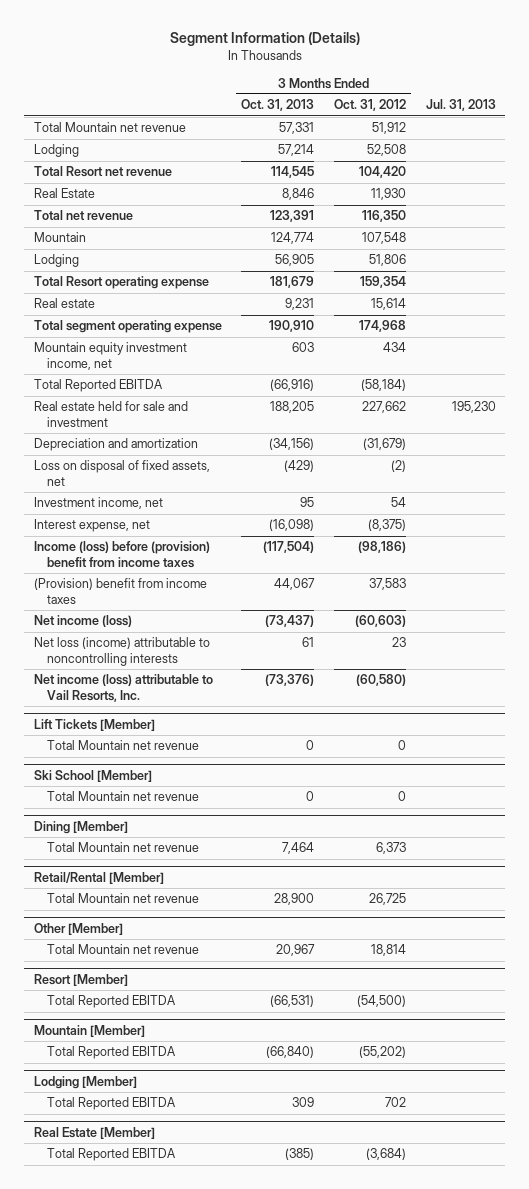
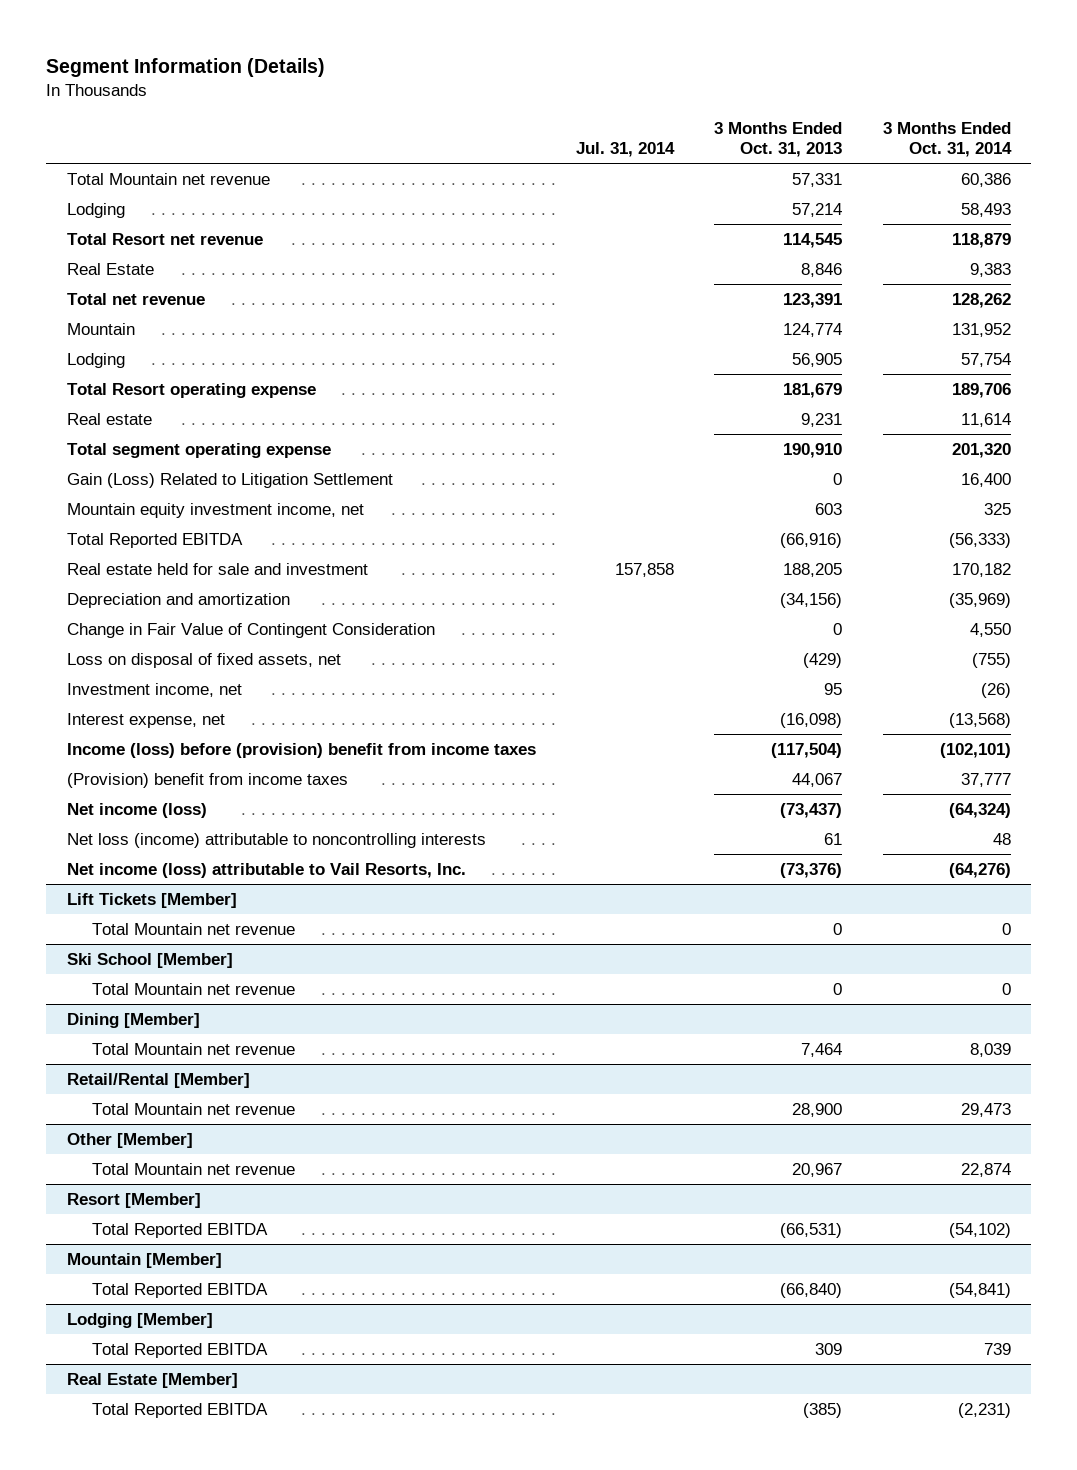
[333,99,406,112] Oct. 31, 2012 -> none
[425,99,496,112] Jul. 31, 2013 -> none
none -> [576,142,676,158] Jul. 31, 2014
none -> [882,121,1012,158] 3 Months Ended Oct. 31, 2014
none -> [66,472,393,488] Gain (Loss) Related to Litigation Settlement
none -> [66,622,435,638] Change in Fair Value of Contingent Consideration

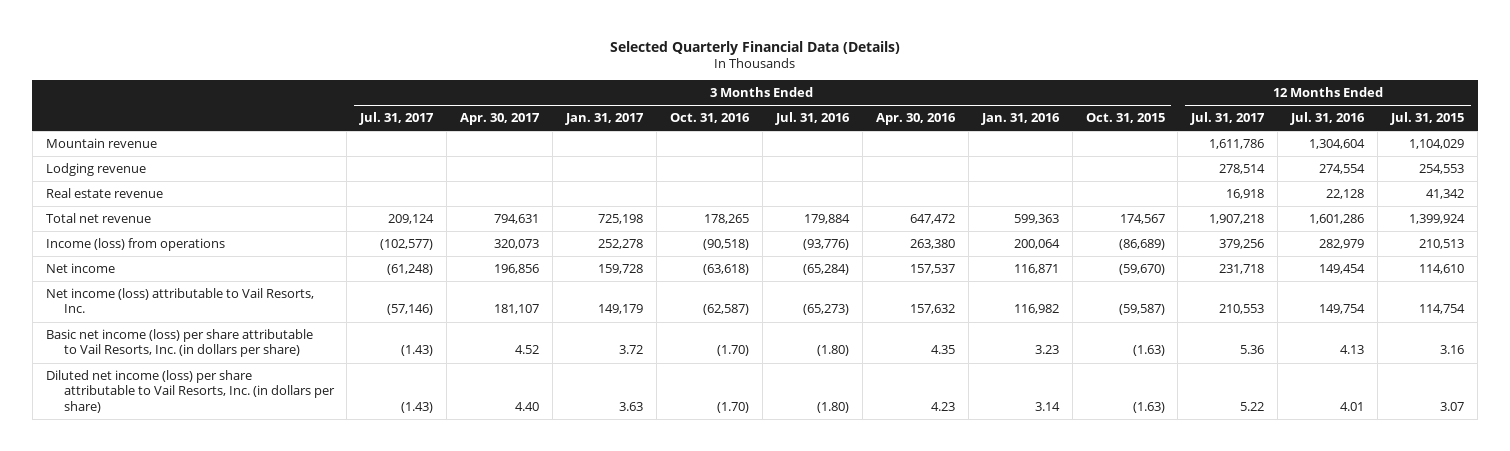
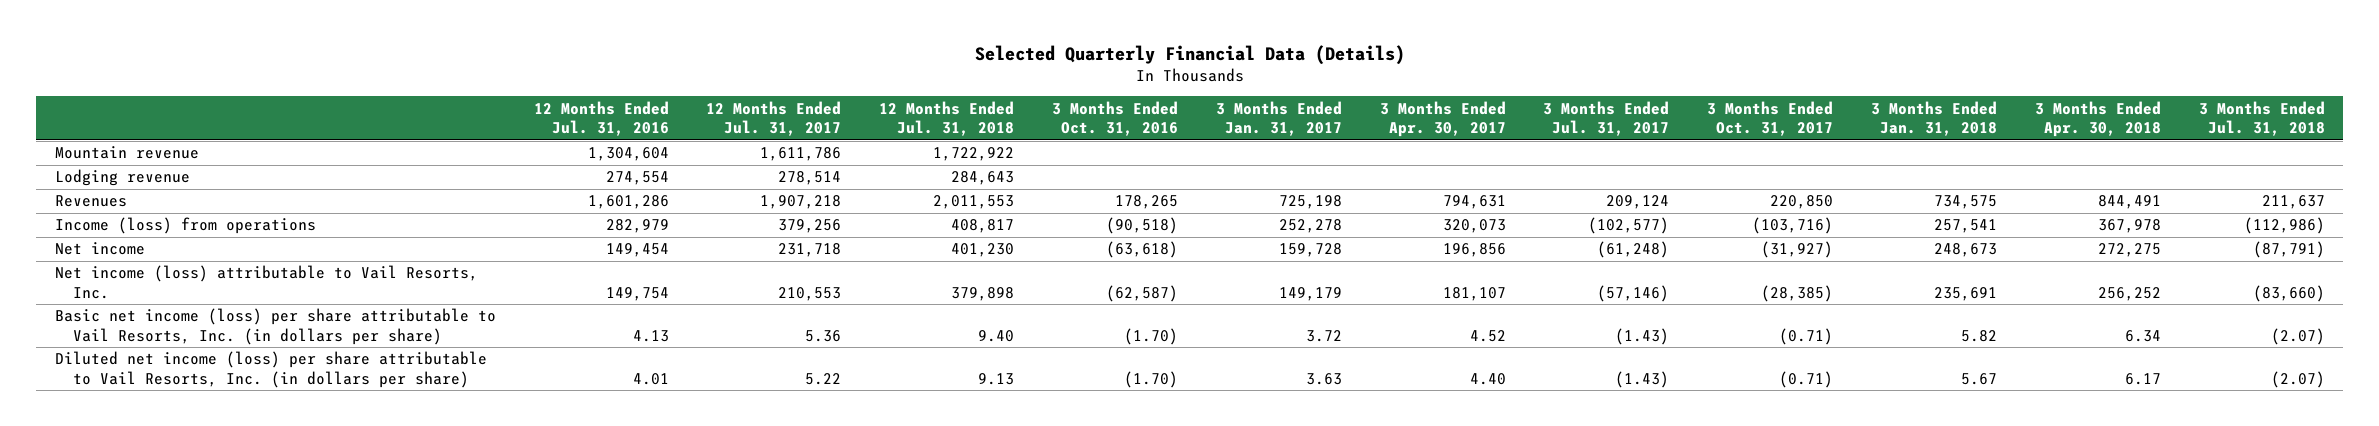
[774,112,850,126] Jul. 31, 2016 -> none
[875,113,956,126] Apr. 30, 2016 -> none
[980,113,1060,126] Jan. 31, 2016 -> none
[1085,113,1165,124] Oct. 31, 2015 -> none
[1390,112,1465,126] Jul. 31, 2015 -> none
none -> [879,100,1015,137] 12 Months Ended Jul. 31, 2018
none -> [1707,100,1834,137] 3 Months Ended Oct. 31, 2017
none -> [1870,100,1997,137] 3 Months Ended Jan. 31, 2018
none -> [2034,100,2161,138] 3 Months Ended Apr. 30, 2018
none -> [2198,100,2325,137] 3 Months Ended Jul. 31, 2018
[45,187,163,198] Real estate revenue -> none
[45,212,151,223] Total net revenue -> [54,195,127,208] Revenues

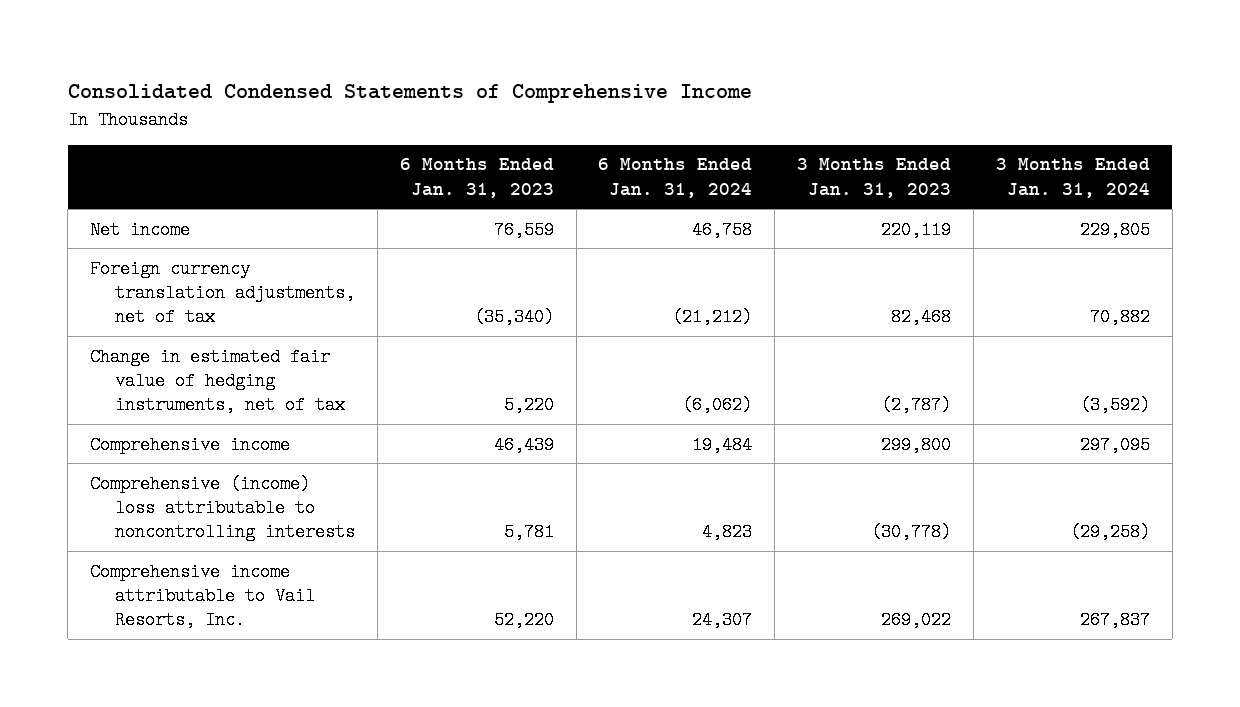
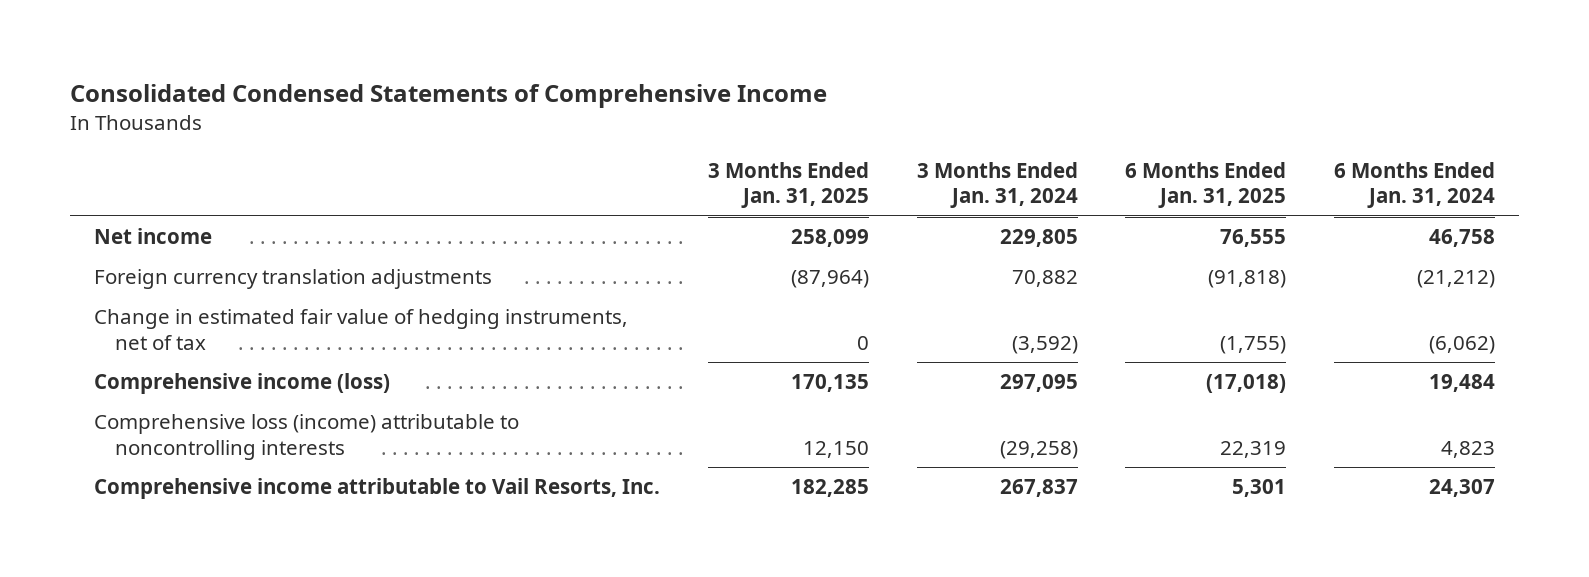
[399,158,554,198] 6 Months Ended Jan. 31, 2023 -> none
[797,158,952,198] 3 Months Ended Jan. 31, 2023 -> none
none -> [707,162,869,209] 3 Months Ended Jan. 31, 2025
none -> [1125,162,1287,209] 6 Months Ended Jan. 31, 2025
[90,259,355,327] Foreign currency translation adjustments, net of tax -> [94,269,493,290] Foreign currency translation adjustments
[90,435,291,454] Comprehensive income -> [94,373,391,395] Comprehensive income (loss)
[90,474,355,542] Comprehensive (income) loss attributable to noncontrolling interests -> [94,414,520,460] Comprehensive loss (income) attributable to noncontrolling interests

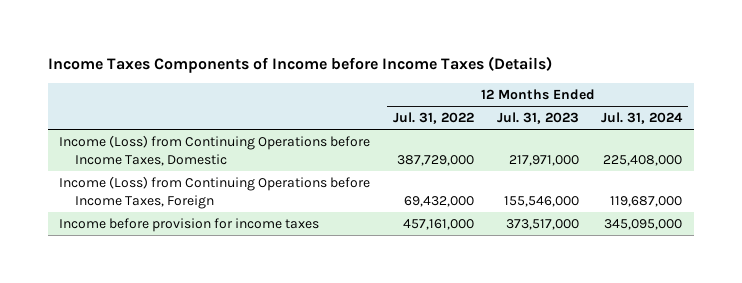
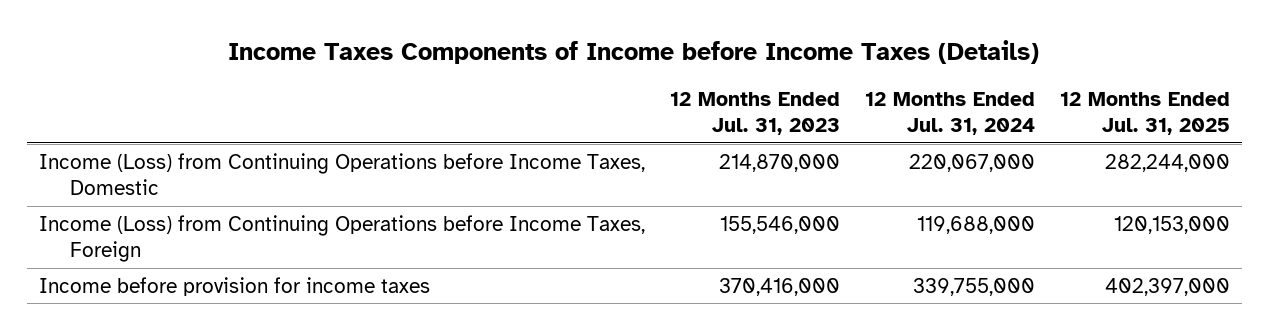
[392,112,474,125] Jul. 31, 2022 -> none
none -> [1059,91,1230,136] 12 Months Ended Jul. 31, 2025
[508,154,579,166] 217,971,000 -> [719,153,841,172] 214,870,000
[603,154,683,166] 225,408,000 -> [908,153,1035,172] 220,067,000
[610,195,683,207] 119,687,000 -> [916,215,1035,234] 119,688,000
[505,218,579,230] 373,517,000 -> [719,277,841,296] 370,416,000
[604,218,683,230] 345,095,000 -> [912,277,1035,296] 339,755,000

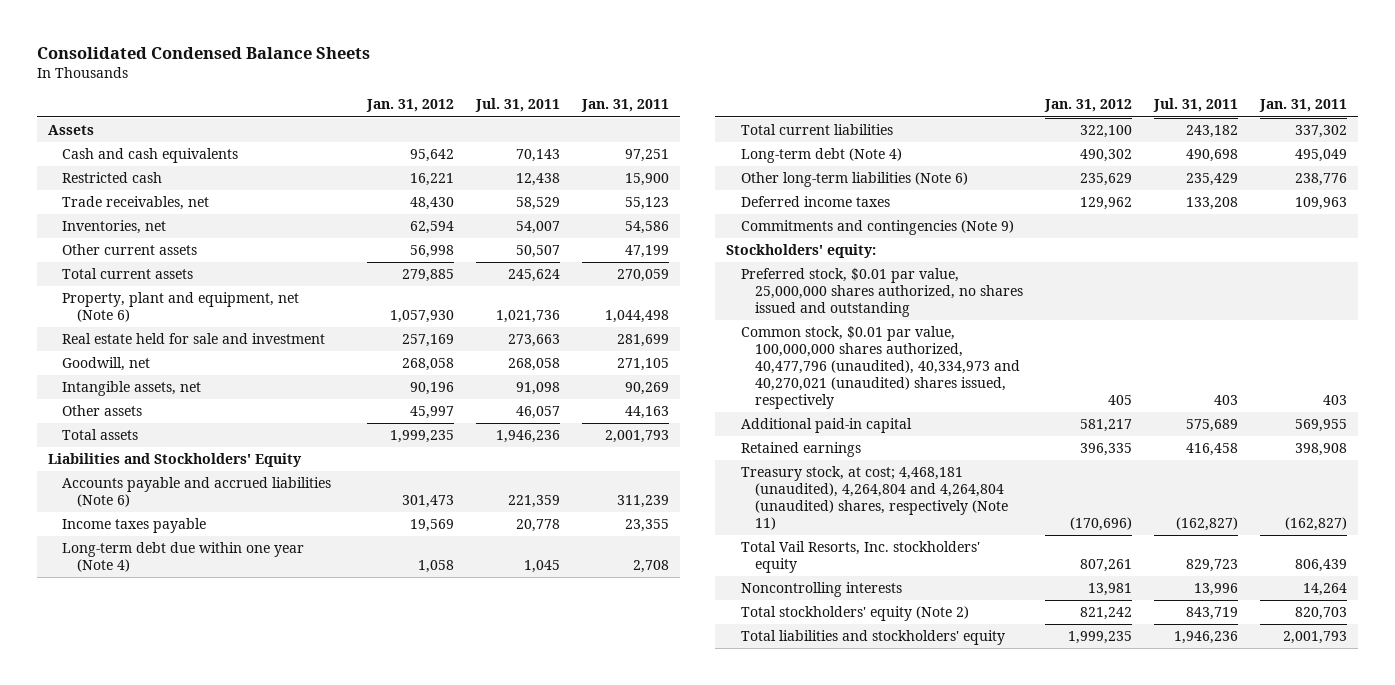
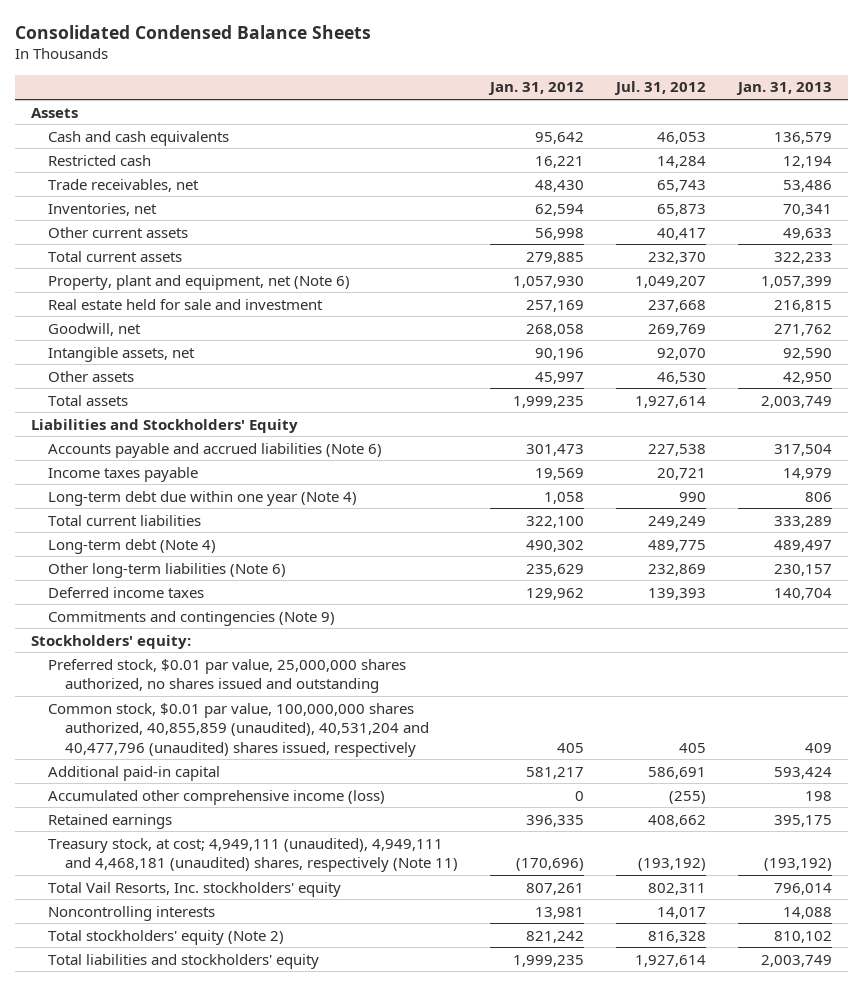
[474,98,560,113] Jul. 31, 2011 -> none
[580,99,669,113] Jan. 31, 2011 -> none
none -> [614,81,707,96] Jul. 31, 2012
none -> [736,82,833,96] Jan. 31, 2013
[740,326,1021,409] Common stock, $0.01 par value, 100,000,000 shares authorized, 40,477,796 (unaudited), 40,334,973 and 40,270,021 (unaudited) shares issued, respectively -> [48,702,429,757] Common stock, $0.01 par value, 100,000,000 shares authorized, 40,855,859 (unaudited), 40,531,204 and 40,477,796 (unaudited) shares issued, respectively
none -> [48,789,386,805] Accumulated other comprehensive income (loss)
[740,466,1009,531] Treasury stock, at cost; 4,468,181 (unaudited), 4,264,804 and 4,264,804 (unaudited) shares, respectively (Note 11) -> [48,837,458,873] Treasury stock, at cost; 4,949,111 (unaudited), 4,949,111 and 4,468,181 (unaudited) shares, respectively (Note 11)

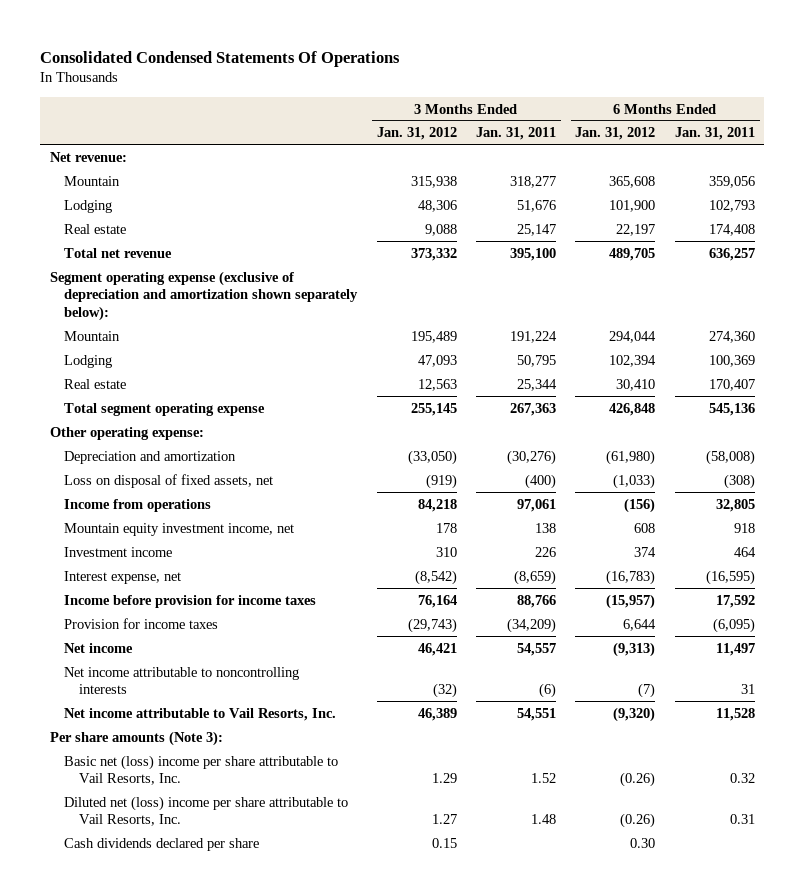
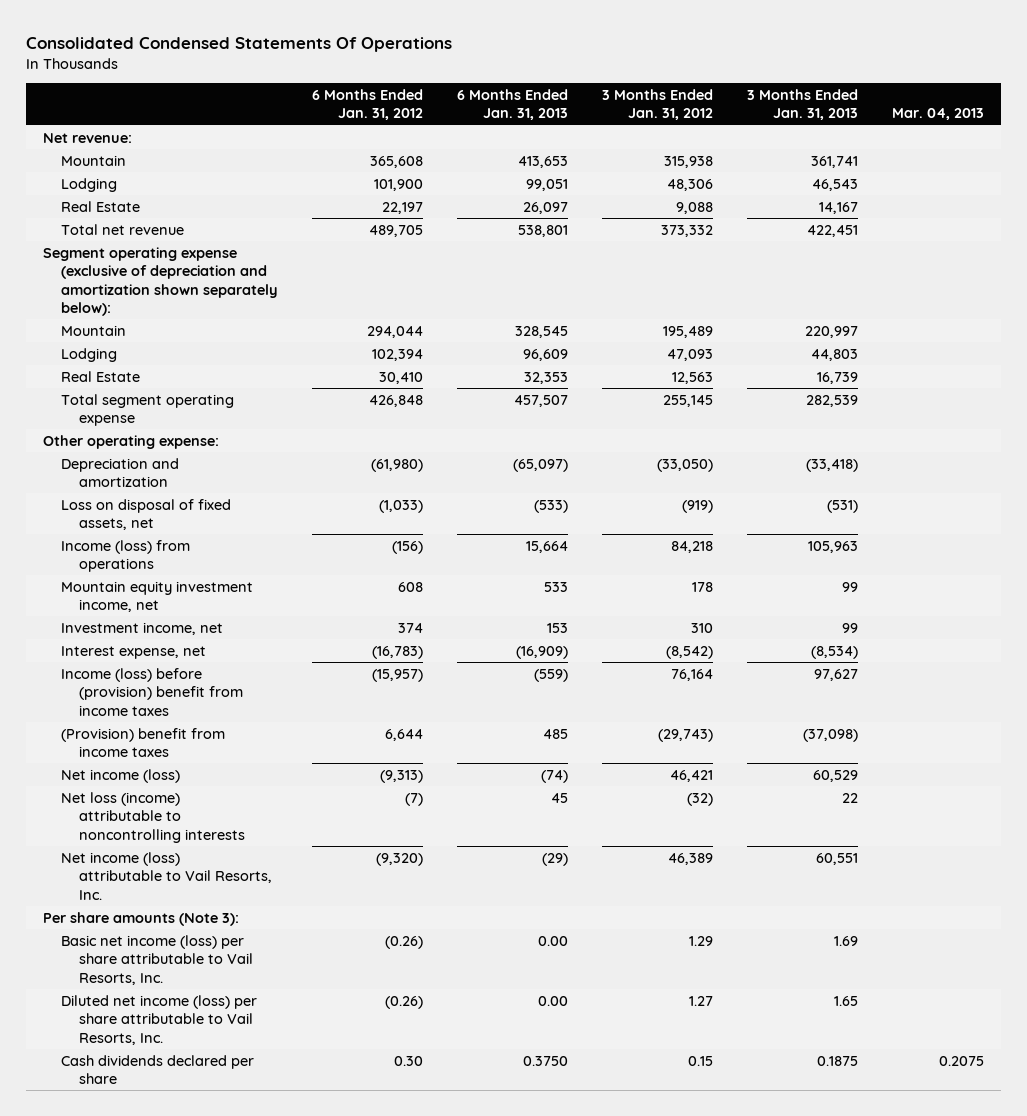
[476,127,557,141] Jan. 31, 2011 -> none
[674,127,755,141] Jan. 31, 2011 -> none
none -> [456,88,568,121] 6 Months Ended Jan. 31, 2013
none -> [746,88,858,121] 3 Months Ended Jan. 31, 2013
none -> [891,108,984,121] Mar. 04, 2013
[64,223,127,234] Real estate -> [61,200,141,212] Real Estate
[64,378,127,389] Real estate -> [61,370,141,382] Real Estate
[64,498,212,512] Income from operations -> [61,539,191,573] Income (loss) from operations
[64,546,173,557] Investment income -> [61,621,224,635] Investment income, net
[64,594,317,608] Income before provision for income taxes -> [61,667,244,716] Income (loss) before (provision) benefit from income taxes
[64,617,219,629] Provision for income taxes -> [61,727,226,758] (Provision) benefit from income taxes
[64,642,134,653] Net income -> [61,768,181,783] Net income (loss)
[64,666,300,695] Net income attributable to noncontrolling interests -> [61,791,246,843] Net loss (income) attributable to noncontrolling interests
[64,707,337,721] Net income attributable to Vail Resorts, Inc. -> [61,851,273,900] Net income (loss) attributable to Vail Resorts, Inc.
[64,754,339,786] Basic net (loss) income per share attributable to Vail Resorts, Inc. -> [61,934,254,985] Basic net income (loss) per share attributable to Vail Resorts, Inc.
[64,795,349,827] Diluted net (loss) income per share attributable to Vail Resorts, Inc. -> [61,994,258,1045] Diluted net income (loss) per share attributable to Vail Resorts, Inc.

